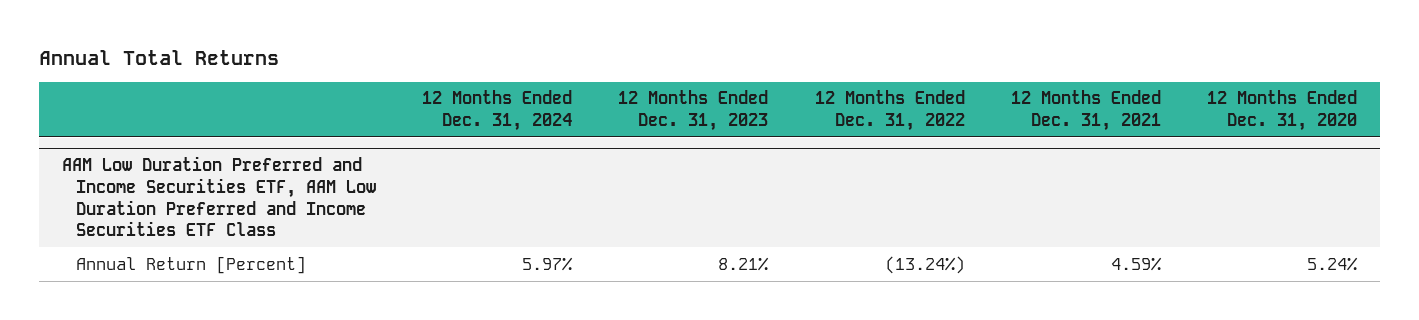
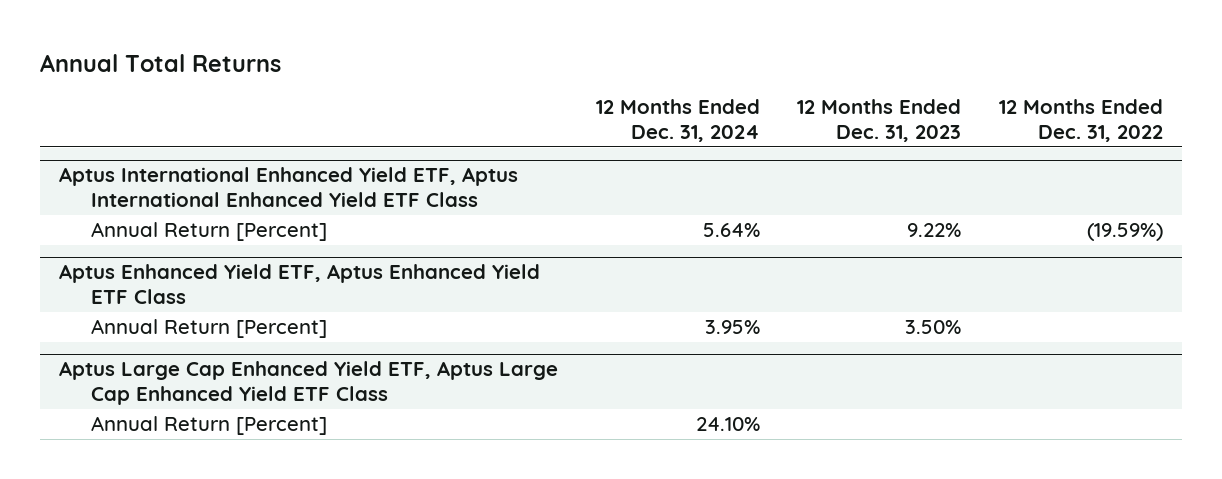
[1010,90,1161,132] 12 Months Ended Dec. 31, 2021 -> none
[1206,90,1357,132] 12 Months Ended Dec. 31, 2020 -> none
[61,156,377,237] AAM Low Duration Preferred and Income Securities ETF, AAM Low Duration Preferred and Income Securities ETF Class -> none
none -> [58,167,518,207] Aptus International Enhanced Yield ETF, Aptus International Enhanced Yield ETF Class
[522,256,574,271] 5.97% -> [702,223,760,238] 5.64%
[718,256,770,271] 8.21% -> [907,223,962,238] 9.22%
[884,255,965,274] (13.24%) -> [1087,223,1164,242] (19.59%)
none -> [58,264,540,304] Aptus Enhanced Yield ETF, Aptus Enhanced Yield ETF Class
none -> [90,319,327,339] Annual Return [Percent]
none -> [58,361,558,405] Aptus Large Cap Enhanced Yield ETF, Aptus Large Cap Enhanced Yield ETF Class
none -> [90,416,327,436] Annual Return [Percent]

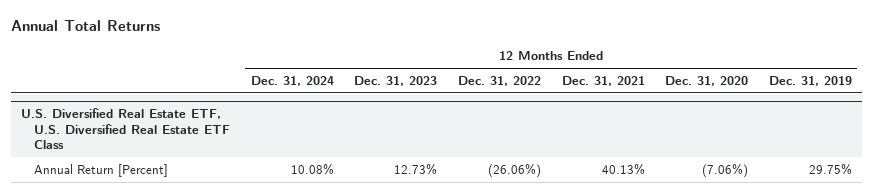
none -> [561,75,645,86] Dec. 31, 2021
none -> [665,75,749,86] Dec. 31, 2020
none -> [768,75,852,86] Dec. 31, 2019
[58,167,518,207] Aptus International Enhanced Yield ETF, Aptus International Enhanced Yield ETF Class -> none
[58,264,540,304] Aptus Enhanced Yield ETF, Aptus Enhanced Yield ETF Class -> none
[90,319,327,339] Annual Return [Percent] -> none
[58,361,558,405] Aptus Large Cap Enhanced Yield ETF, Aptus Large Cap Enhanced Yield ETF Class -> none
[90,416,327,436] Annual Return [Percent] -> none
none -> [21,108,230,149] U.S. Diversified Real Estate ETF, U.S. Diversified Real Estate ETF Class
[702,223,760,238] 5.64% -> [290,162,334,175] 10.08%
[907,223,962,238] 9.22% -> [394,162,438,175] 12.73%
[1087,223,1164,242] (19.59%) -> [487,162,541,178] (26.06%)

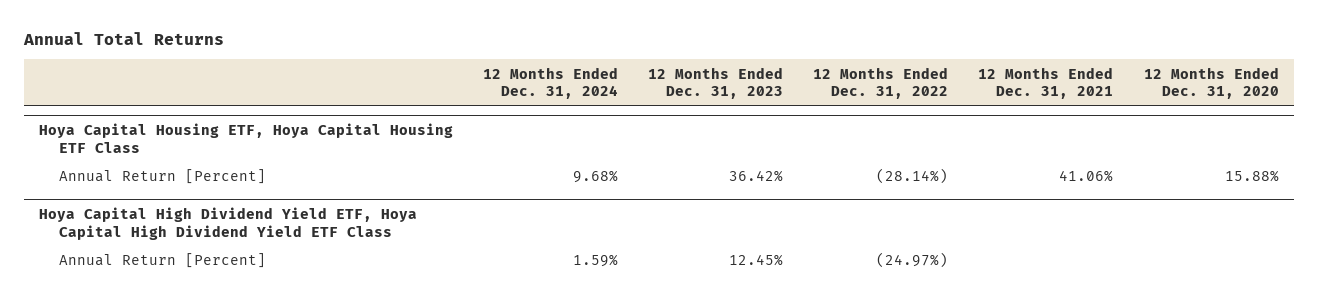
[768,75,852,86] Dec. 31, 2019 -> none
[21,108,230,149] U.S. Diversified Real Estate ETF, U.S. Diversified Real Estate ETF Class -> none
none -> [38,123,453,153] Hoya Capital Housing ETF, Hoya Capital Housing ETF Class
[290,162,334,175] 10.08% -> [572,170,618,184] 9.68%
[394,162,438,175] 12.73% -> [729,170,784,183] 36.42%
[487,162,541,178] (26.06%) -> [876,168,949,185] (28.14%)
[601,162,645,175] 40.13% -> [1059,170,1114,183] 41.06%
[702,162,749,178] (7.06%) -> [1224,170,1279,183] 15.88%
none -> [38,207,417,240] Hoya Capital High Dividend Yield ETF, Hoya Capital High Dividend Yield ETF Class
none -> [59,253,267,269] Annual Return [Percent]

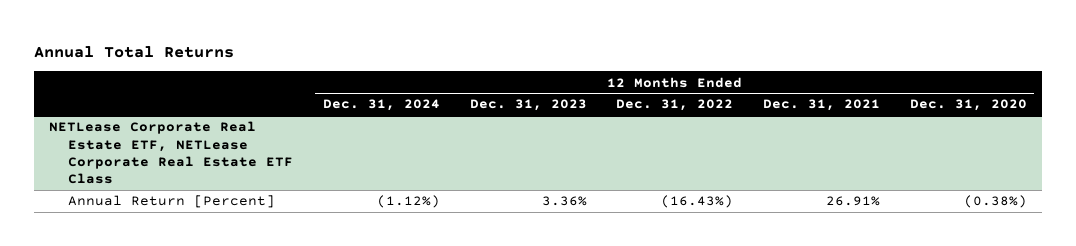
[38,123,453,153] Hoya Capital Housing ETF, Hoya Capital Housing ETF Class -> none
[38,207,417,240] Hoya Capital High Dividend Yield ETF, Hoya Capital High Dividend Yield ETF Class -> none
[59,253,267,269] Annual Return [Percent] -> none
none -> [49,121,293,185] NETLease Corporate Real Estate ETF, NETLease Corporate Real Estate ETF Class
[572,170,618,184] 9.68% -> [376,195,440,209] (1.12%)
[729,170,784,183] 36.42% -> [541,196,587,207] 3.36%
[876,168,949,185] (28.14%) -> [661,195,734,209] (16.43%)
[1059,170,1114,183] 41.06% -> [826,196,881,207] 26.91%
[1224,170,1279,183] 15.88% -> [964,195,1028,209] (0.38%)

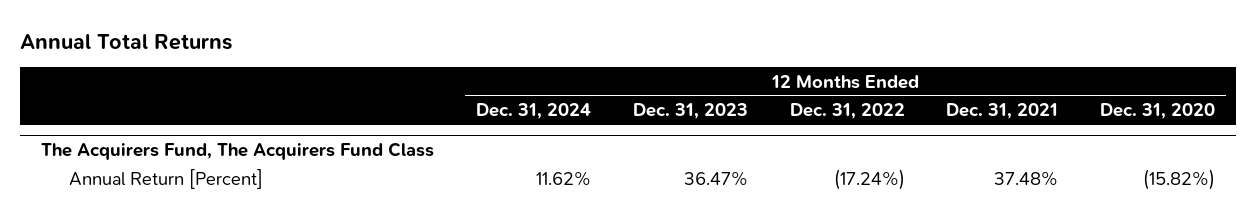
[49,121,293,185] NETLease Corporate Real Estate ETF, NETLease Corporate Real Estate ETF Class -> none
none -> [40,142,434,161] The Acquirers Fund, The Acquirers Fund Class
[376,195,440,209] (1.12%) -> [535,170,591,186] 11.62%
[541,196,587,207] 3.36% -> [683,170,748,186] 36.47%
[661,195,734,209] (16.43%) -> [833,168,905,190] (17.24%)
[826,196,881,207] 26.91% -> [994,170,1059,186] 37.48%
[964,195,1028,209] (0.38%) -> [1143,168,1216,190] (15.82%)

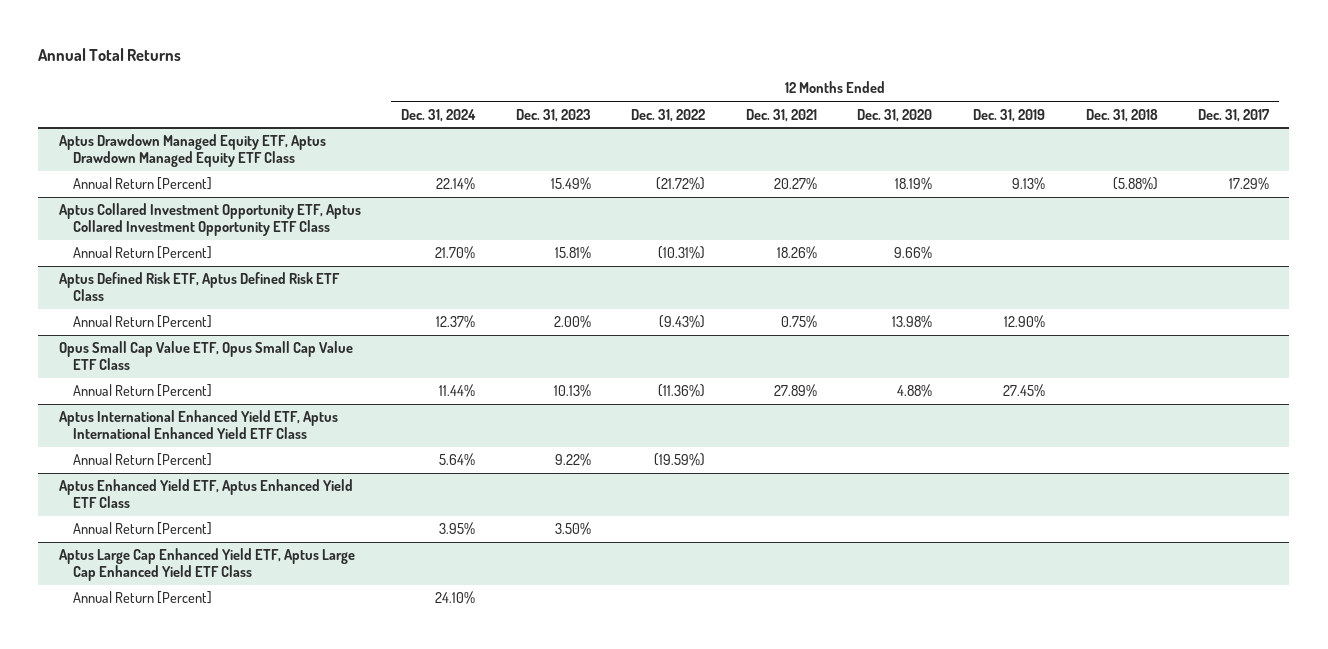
none -> [973,108,1046,122] Dec. 31, 2019
none -> [1085,108,1158,122] Dec. 31, 2018
none -> [1198,108,1271,122] Dec. 31, 2017
[40,142,434,161] The Acquirers Fund, The Acquirers Fund Class -> none
none -> [58,134,326,168] Aptus Drawdown Managed Equity ETF, Aptus Drawdown Managed Equity ETF Class
[535,170,591,186] 11.62% -> [436,177,476,191] 22.14%
[683,170,748,186] 36.47% -> [550,177,591,191] 15.49%
[833,168,905,190] (17.24%) -> [656,177,706,191] (21.72%)
[994,170,1059,186] 37.48% -> [773,177,817,191] 20.27%
[1143,168,1216,190] (15.82%) -> [895,177,933,191] 18.19%
none -> [58,203,361,237] Aptus Collared Investment Opportunity ETF, Aptus Collared Investment Opportunity ETF Class
none -> [73,246,213,260] Annual Return [Percent]
none -> [58,272,340,302] Aptus Defined Risk ETF, Aptus Defined Risk ETF Class
none -> [73,315,213,329] Annual Return [Percent]
none -> [58,341,353,371] Opus Small Cap Value ETF, Opus Small Cap Value ETF Class
none -> [73,384,213,398] Annual Return [Percent]
none -> [58,410,338,440] Aptus International Enhanced Yield ETF, Aptus International Enhanced Yield ETF Class
none -> [73,453,213,467] Annual Return [Percent]
none -> [58,479,353,509] Aptus Enhanced Yield ETF, Aptus Enhanced Yield ETF Class
none -> [73,522,213,536] Annual Return [Percent]
none -> [58,548,355,582] Aptus Large Cap Enhanced Yield ETF, Aptus Large Cap Enhanced Yield ETF Class
none -> [73,591,213,605] Annual Return [Percent]

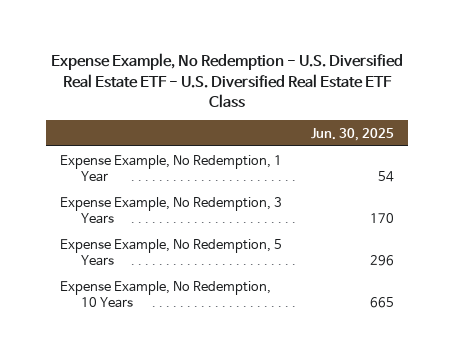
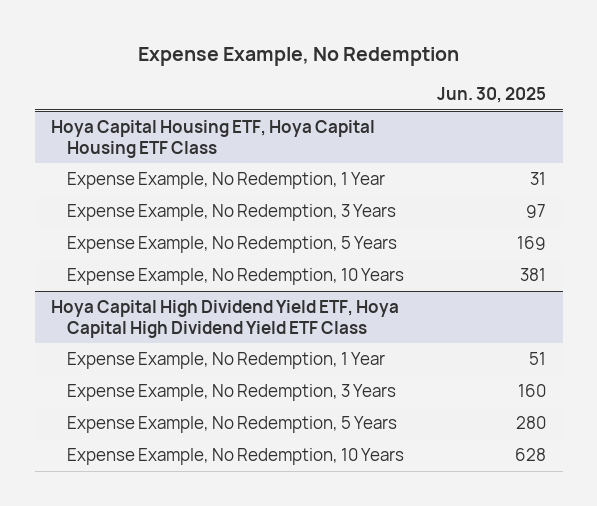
[50,53,403,108] Expense Example, No Redemption - U.S. Diversified Real Estate ETF - U.S. Diversified Real Estate ETF Class -> [137,46,459,66] Expense Example, No Redemption
none -> [51,119,376,158] Hoya Capital Housing ETF, Hoya Capital Housing ETF Class
[377,170,394,182] 54 -> [530,171,547,185] 31
[369,212,394,223] 170 -> [526,203,547,218] 97
[369,254,394,266] 296 -> [517,235,547,250] 169
[369,296,394,308] 665 -> [520,267,547,281] 381
none -> [51,299,400,338] Hoya Capital High Dividend Yield ETF, Hoya Capital High Dividend Yield ETF Class
none -> [67,351,386,369] Expense Example, No Redemption, 1 Year
none -> [67,383,397,401] Expense Example, No Redemption, 3 Years
none -> [67,415,398,433] Expense Example, No Redemption, 5 Years
none -> [67,447,405,465] Expense Example, No Redemption, 10 Years

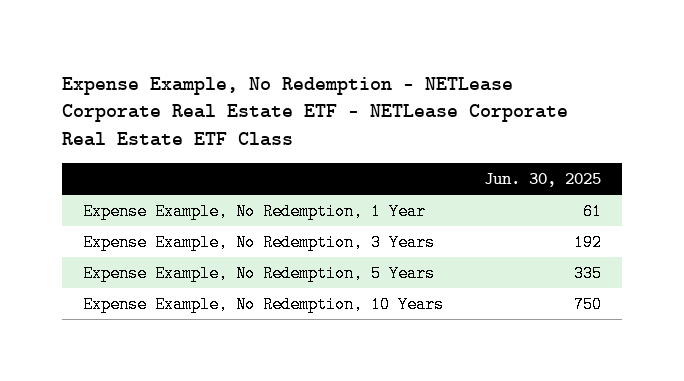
[137,46,459,66] Expense Example, No Redemption -> [61,76,568,147] Expense Example, No Redemption - NETLease Corporate Real Estate ETF - NETLease Corporate Real Estate ETF Class
[51,119,376,158] Hoya Capital Housing ETF, Hoya Capital Housing ETF Class -> none
[51,299,400,338] Hoya Capital High Dividend Yield ETF, Hoya Capital High Dividend Yield ETF Class -> none
[67,351,386,369] Expense Example, No Redemption, 1 Year -> none
[67,383,397,401] Expense Example, No Redemption, 3 Years -> none
[67,415,398,433] Expense Example, No Redemption, 5 Years -> none
[67,447,405,465] Expense Example, No Redemption, 10 Years -> none
[530,171,547,185] 31 -> [583,203,603,221] 61
[526,203,547,218] 97 -> [574,234,603,252] 192
[517,235,547,250] 169 -> [574,265,603,283] 335
[520,267,547,281] 381 -> [574,296,603,314] 750

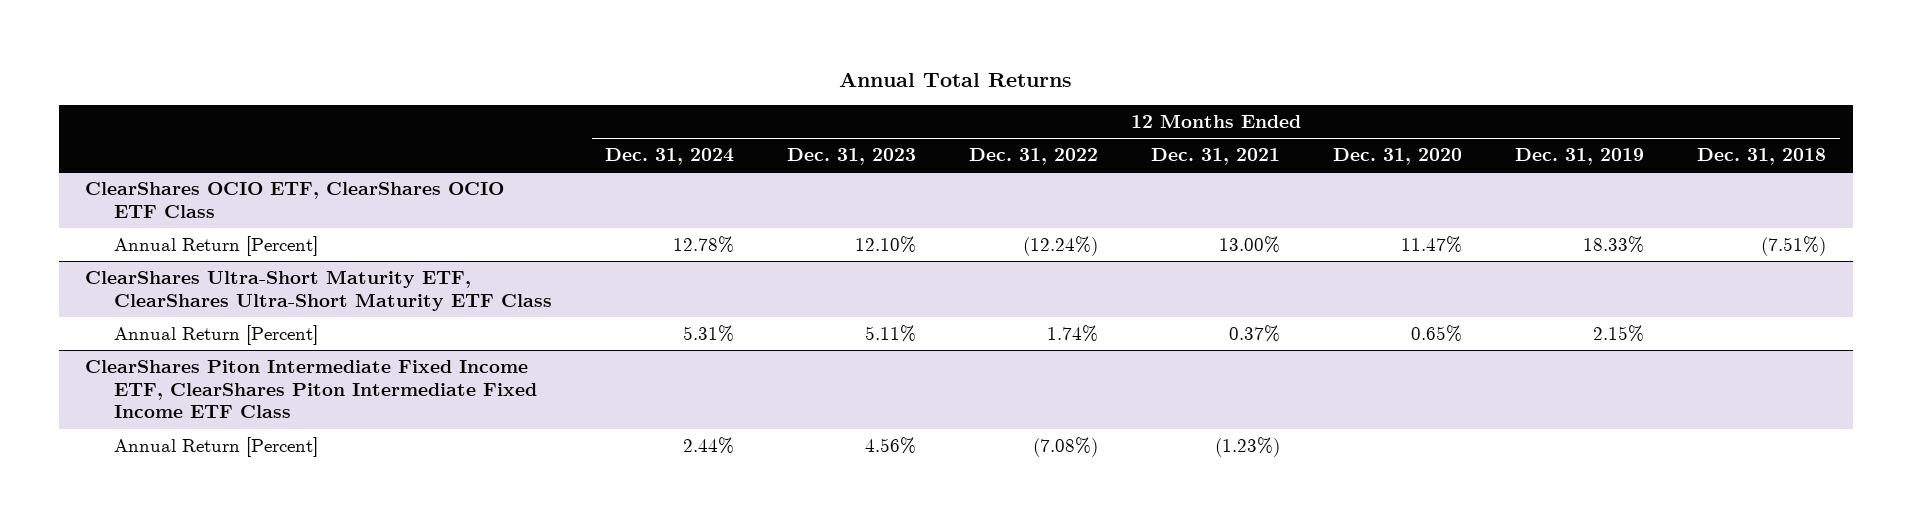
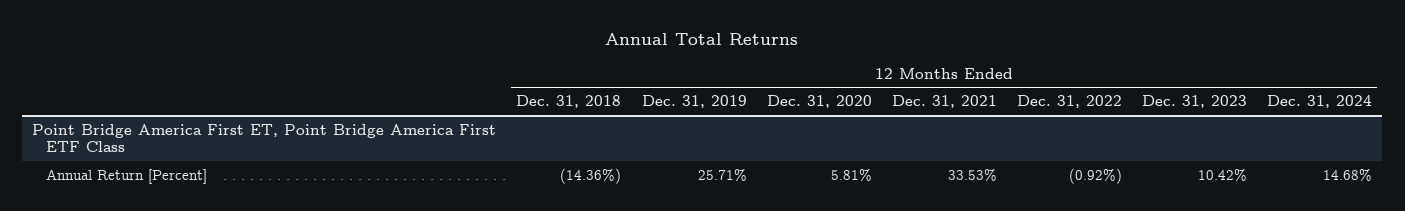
[85,181,505,218] ClearShares OCIO ETF, ClearShares OCIO ETF Class -> none
[85,269,553,311] ClearShares Ultra-Short Maturity ETF, ClearShares Ultra-Short Maturity ETF Class -> none
[114,324,319,345] Annual Return [Percent] -> none
[85,359,538,419] ClearShares Piton Intermediate Fixed Income ETF, ClearShares Piton Intermediate Fixed Income ETF Class -> none
[114,436,319,457] Annual Return [Percent] -> none
none -> [32,123,497,153] Point Bridge America First ET, Point Bridge America First ETF Class
[673,235,735,253] 12.78% -> [1323,167,1373,181] 14.68%
[855,235,917,253] 12.10% -> [1198,167,1248,181] 10.42%
[1023,235,1099,256] (12.24%) -> [1068,167,1122,184] (0.92%)
[1219,235,1281,253] 13.00% -> [947,167,997,181] 33.53%
[1401,235,1463,253] 11.47% -> [830,167,872,181] 5.81%
[1583,235,1645,253] 18.33% -> [697,167,747,181] 25.71%
[1761,235,1827,256] (7.51%) -> [560,167,622,184] (14.36%)

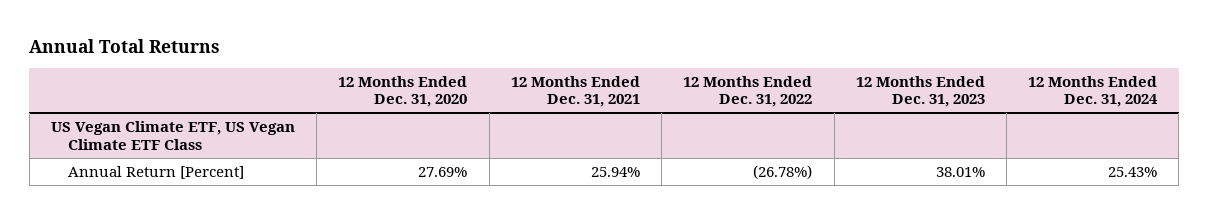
[516,95,622,109] Dec. 31, 2018 -> none
[641,95,747,109] Dec. 31, 2019 -> none
[32,123,497,153] Point Bridge America First ET, Point Bridge America First ETF Class -> none
none -> [51,120,296,150] US Vegan Climate ETF, US Vegan Climate ETF Class
[830,167,872,181] 5.81% -> [418,166,468,177] 27.69%
[947,167,997,181] 33.53% -> [590,166,640,177] 25.94%
[1068,167,1122,184] (0.92%) -> [753,164,813,179] (26.78%)
[1198,167,1248,181] 10.42% -> [935,166,985,177] 38.01%
[1323,167,1373,181] 14.68% -> [1108,166,1158,177] 25.43%

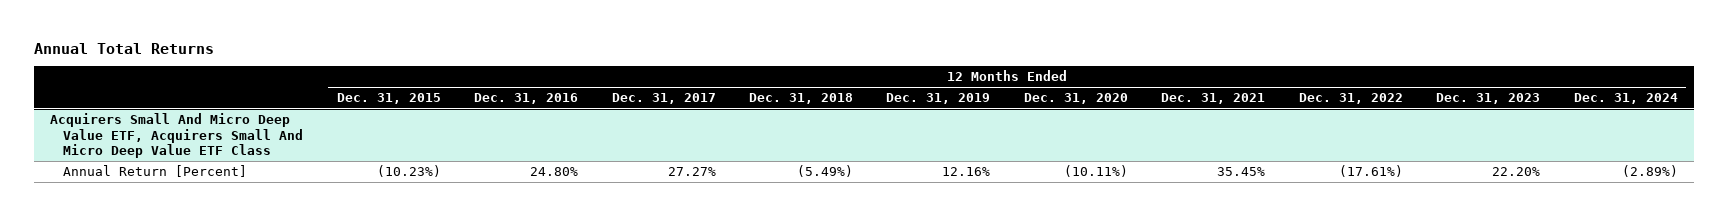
none -> [336,93,441,105] Dec. 31, 2015
none -> [474,93,579,105] Dec. 31, 2016
none -> [611,93,716,105] Dec. 31, 2017
none -> [749,93,854,105] Dec. 31, 2018
none -> [886,93,991,105] Dec. 31, 2019
[51,120,296,150] US Vegan Climate ETF, US Vegan Climate ETF Class -> none
none -> [50,113,304,159] Acquirers Small And Micro Deep Value ETF, Acquirers Small And Micro Deep Value ETF Class
[418,166,468,177] 27.69% -> [1063,165,1128,178] (10.11%)
[590,166,640,177] 25.94% -> [1217,167,1266,177] 35.45%
[753,164,813,179] (26.78%) -> [1338,165,1403,178] (17.61%)
[935,166,985,177] 38.01% -> [1492,167,1541,177] 22.20%
[1108,166,1158,177] 25.43% -> [1621,165,1678,178] (2.89%)

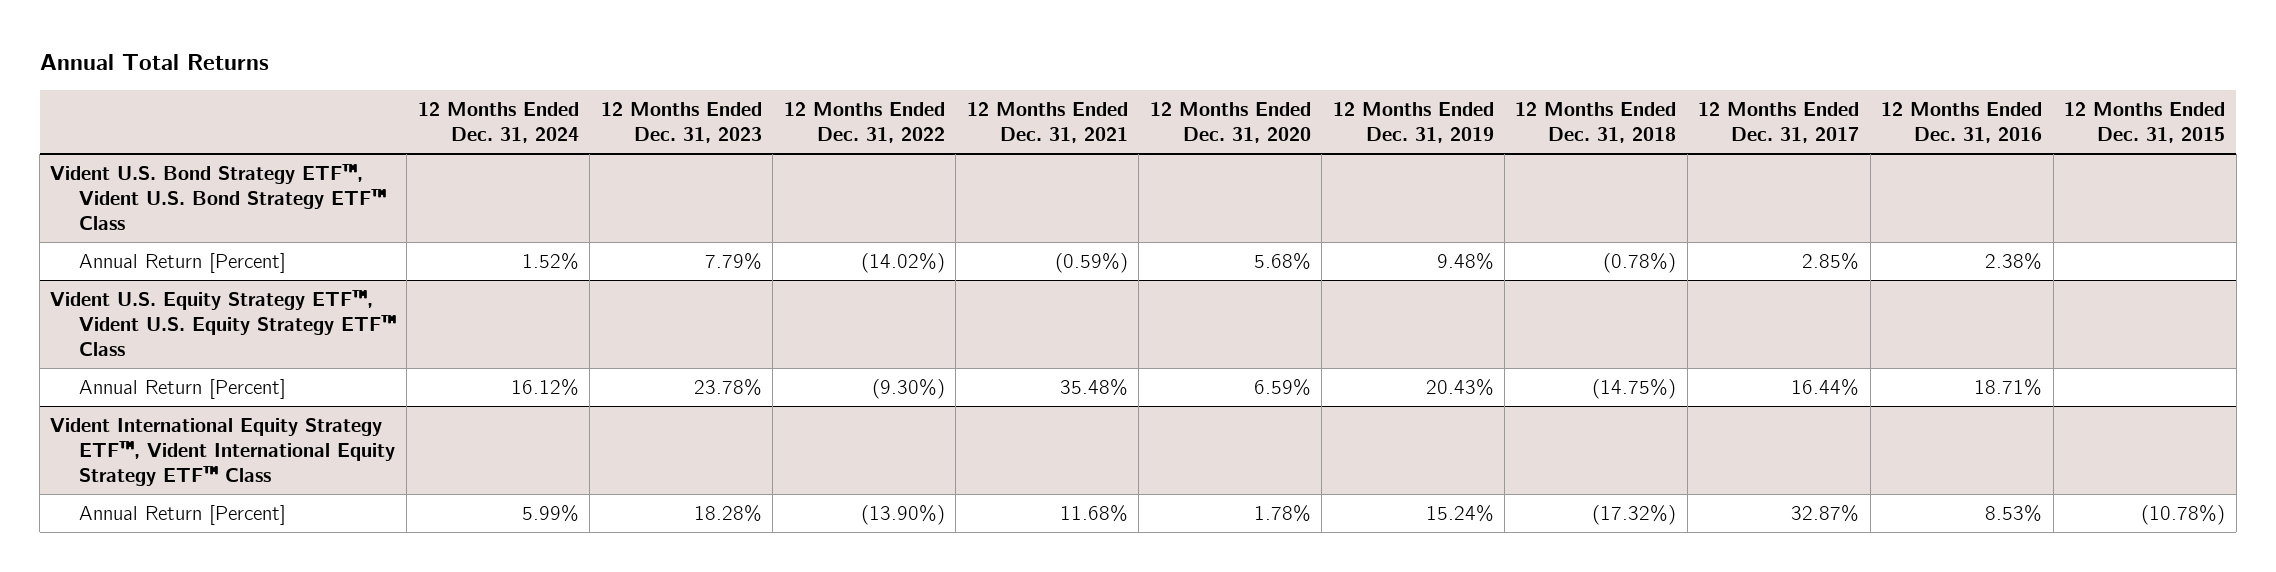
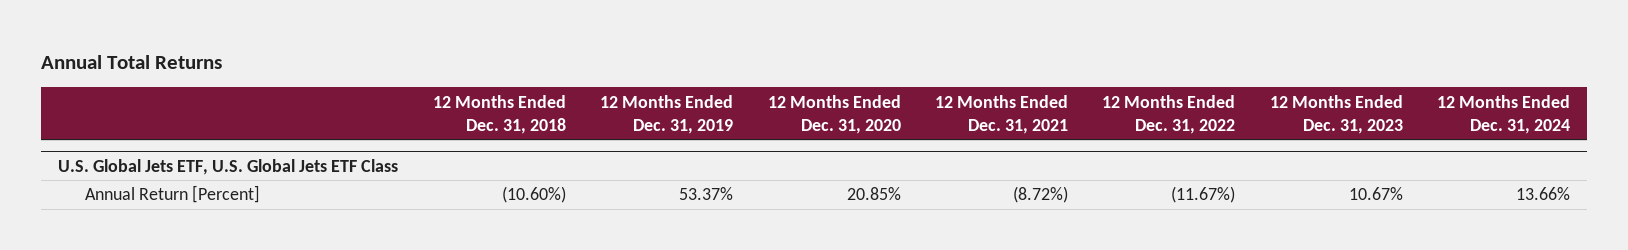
[1698,102,1860,144] 12 Months Ended Dec. 31, 2017 -> none
[1881,102,2043,144] 12 Months Ended Dec. 31, 2016 -> none
[2064,102,2226,144] 12 Months Ended Dec. 31, 2015 -> none
[50,163,386,231] Vident U.S. Bond Strategy ETF™, Vident U.S. Bond Strategy ETF™ Class -> none
[50,289,396,357] Vident U.S. Equity Strategy ETF™, Vident U.S. Equity Strategy ETF™ Class -> none
[78,378,286,399] Annual Return [Percent] -> none
[50,417,395,487] Vident International Equity Strategy ETF™, Vident International Equity Strategy ETF™ Class -> none
[78,504,286,525] Annual Return [Percent] -> none
none -> [58,158,399,175] U.S. Global Jets ETF, U.S. Global Jets ETF Class
[521,252,579,270] 1.52% -> [1515,187,1570,201] 13.66%
[704,252,762,270] 7.79% -> [1348,187,1403,201] 10.67%
[860,252,945,273] (14.02%) -> [1171,186,1236,204] (11.67%)
[1054,252,1128,273] (0.59%) -> [1012,186,1068,204] (8.72%)
[1253,252,1311,270] 5.68% -> [846,187,901,201] 20.85%
[1436,252,1494,270] 9.48% -> [679,187,734,201] 53.37%
[1603,252,1677,273] (0.78%) -> [501,186,566,204] (10.60%)

